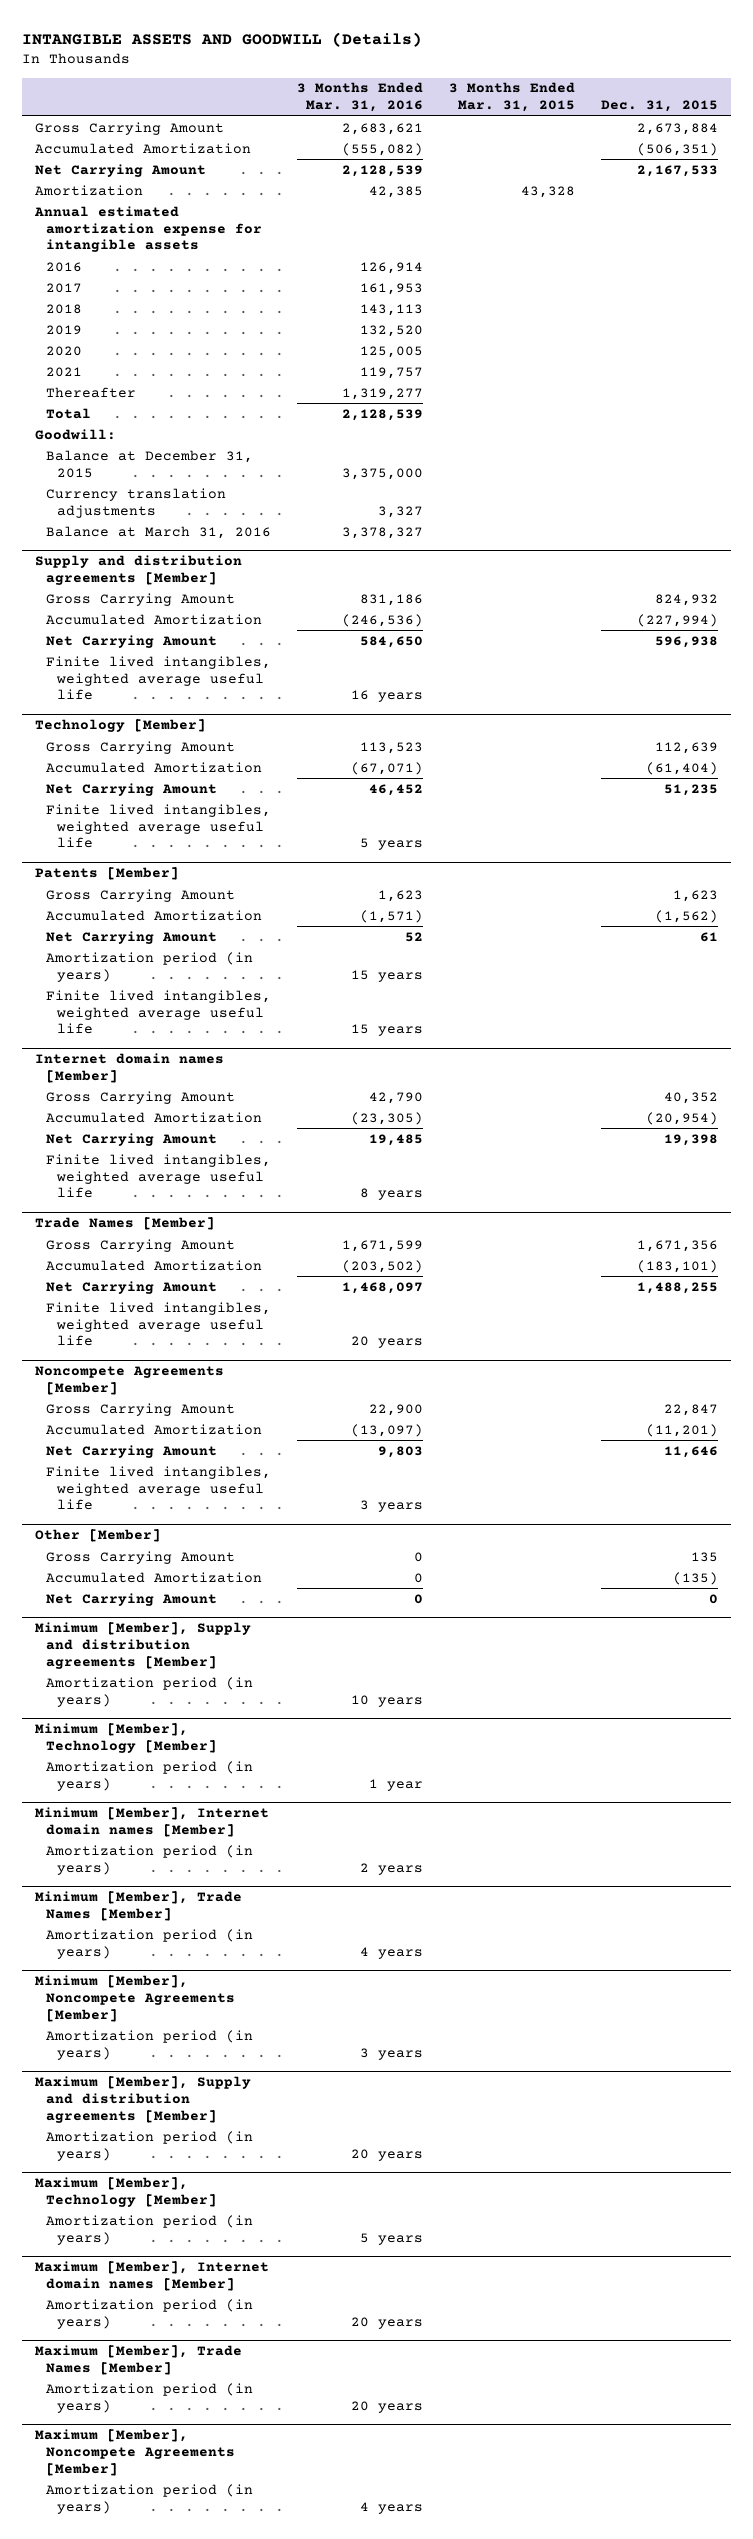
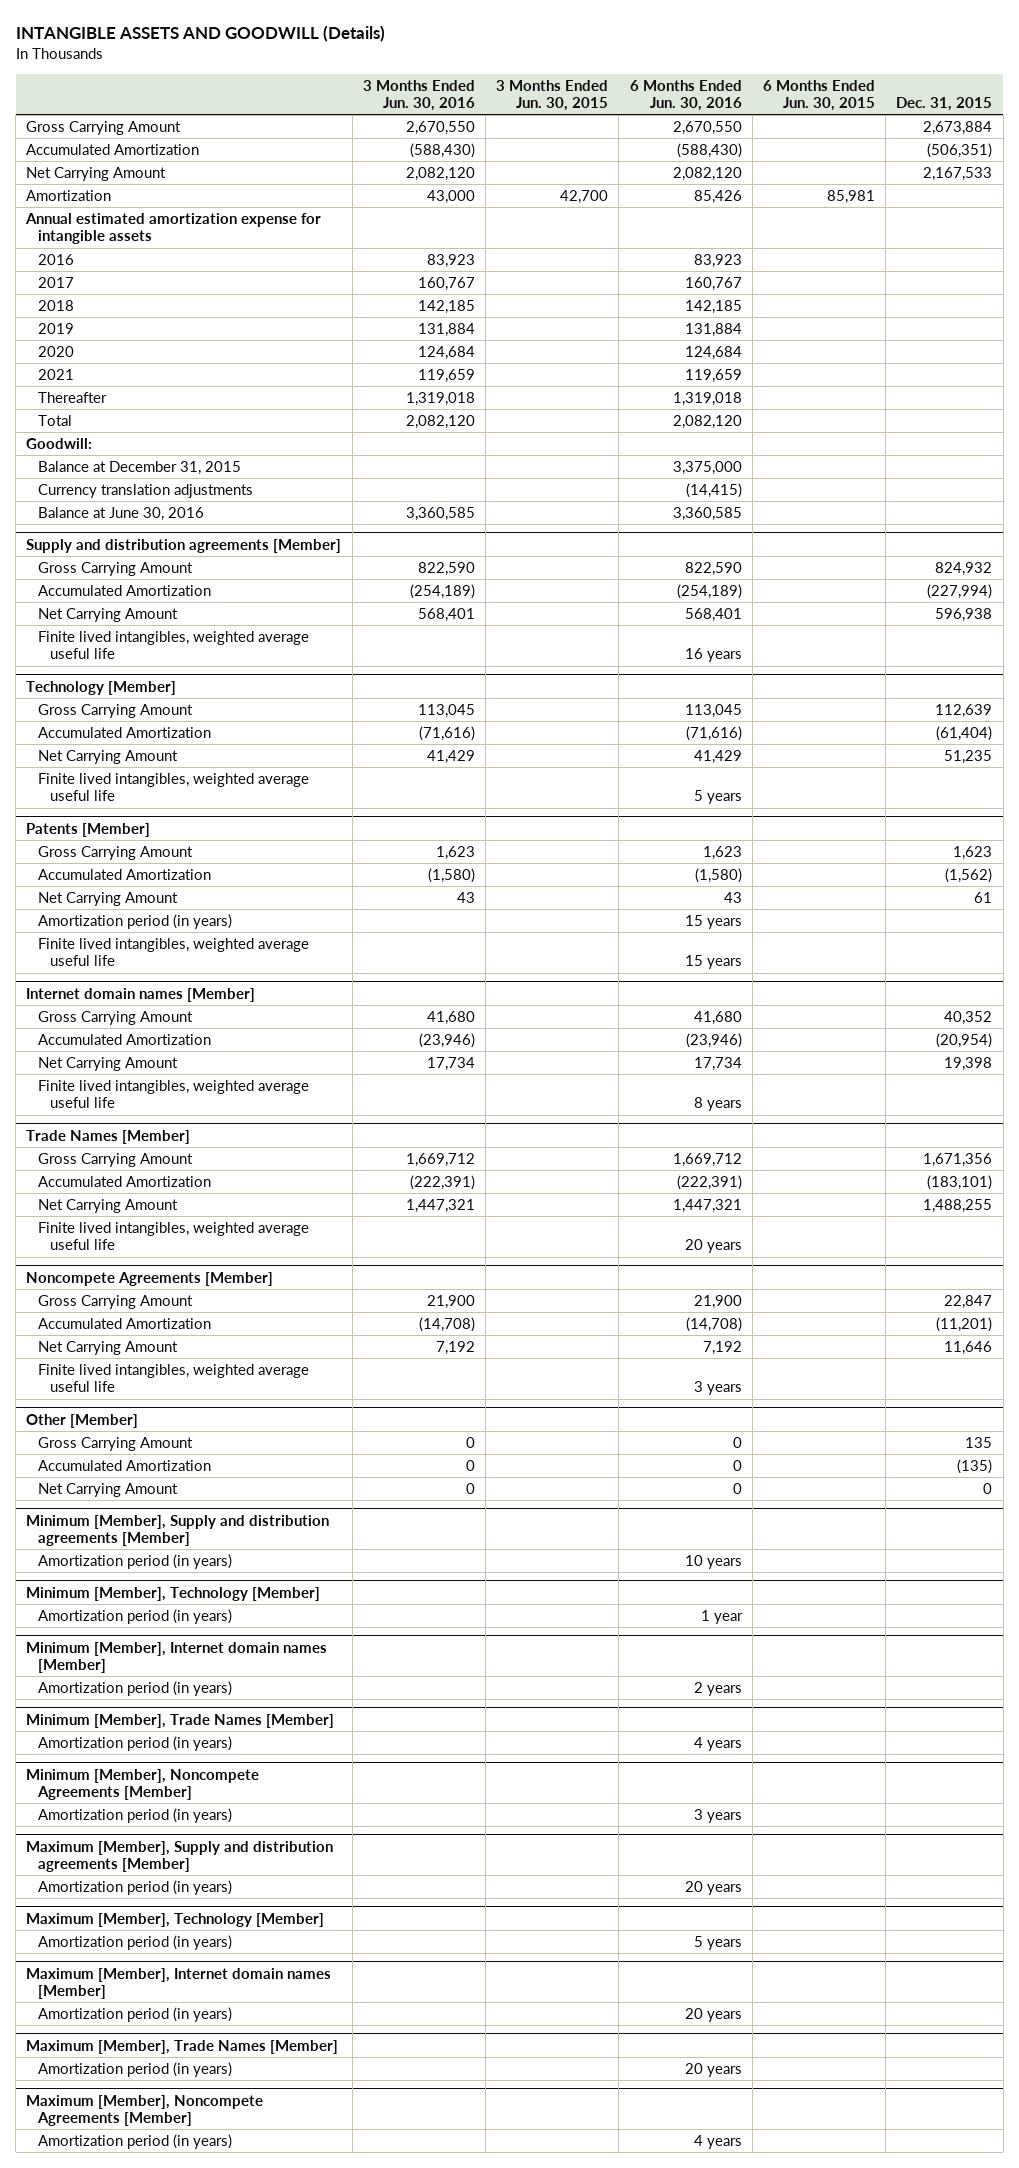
[297,82,424,113] 3 Months Ended Mar. 31, 2016 -> none
[449,82,576,113] 3 Months Ended Mar. 31, 2015 -> none
none -> [362,79,475,112] 3 Months Ended Jun. 30, 2016
none -> [496,79,609,112] 3 Months Ended Jun. 30, 2015
none -> [629,79,742,112] 6 Months Ended Jun. 30, 2016
none -> [762,79,875,112] 6 Months Ended Jun. 30, 2015
[45,525,271,539] Balance at March 31, 2016 -> [38,506,205,521] Balance at June 30, 2016

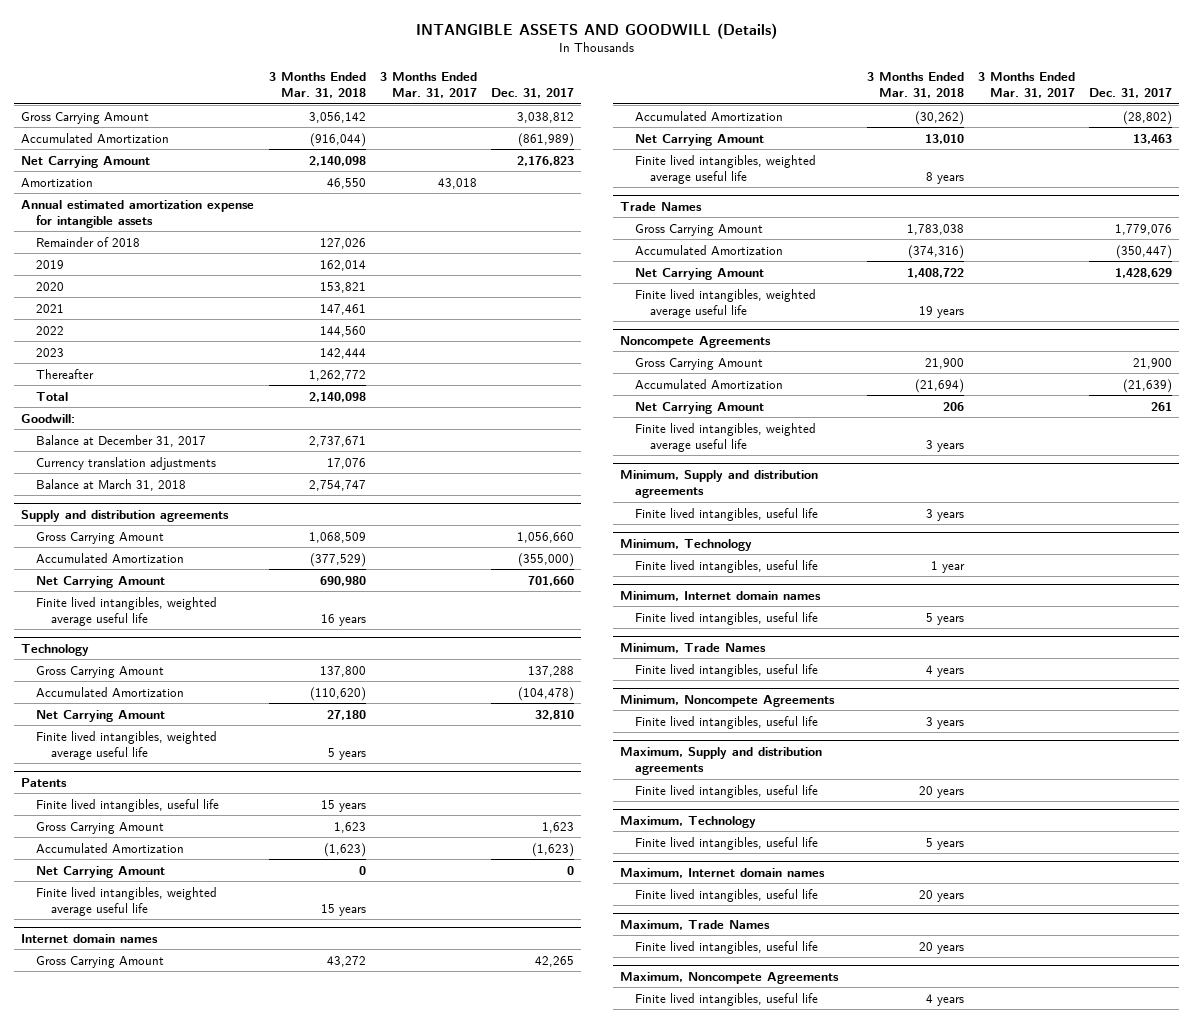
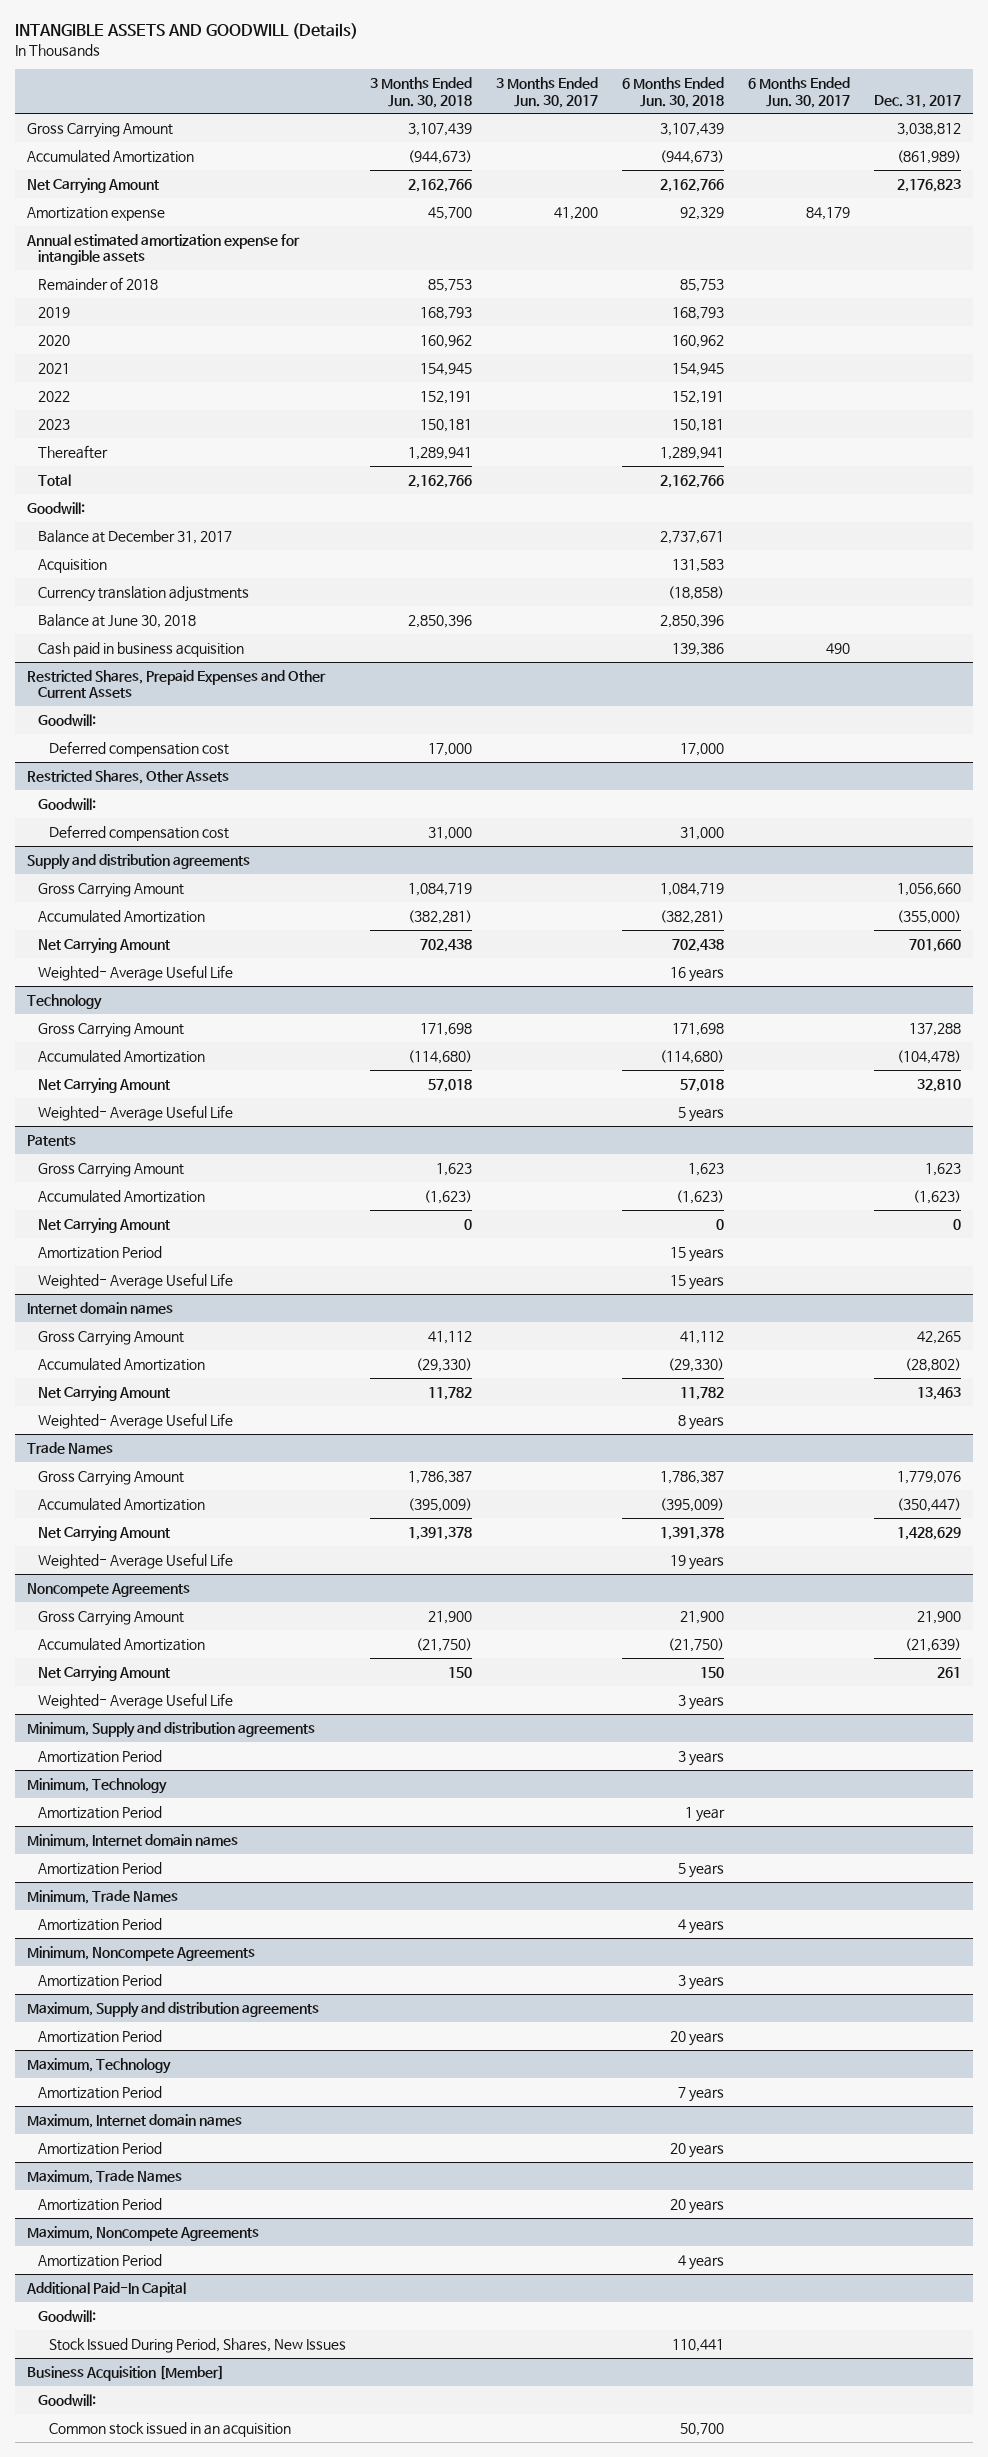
[268,72,366,99] 3 Months Ended Mar. 31, 2018 -> none
[379,72,477,99] 3 Months Ended Mar. 31, 2017 -> none
none -> [369,76,472,108] 3 Months Ended Jun. 30, 2018
none -> [495,76,598,108] 3 Months Ended Jun. 30, 2017
none -> [621,76,724,108] 6 Months Ended Jun. 30, 2018
none -> [748,76,851,108] 6 Months Ended Jun. 30, 2017
[21,177,94,187] Amortization -> [26,206,165,221] Amortization expense
none -> [37,558,107,573] Acquisition
[36,478,187,491] Balance at March 31, 2018 -> [37,613,196,628] Balance at June 30, 2018
none -> [37,641,244,657] Cash paid in business acquisition
none -> [26,669,326,699] Restricted Shares, Prepaid Expenses and Other Current Assets
none -> [37,713,96,726] Goodwill:
none -> [48,740,229,757] Deferred compensation cost
none -> [26,769,229,784] Restricted Shares, Other Assets
none -> [37,797,96,810] Goodwill:
none -> [48,824,229,841] Deferred compensation cost
[36,596,218,626] Finite lived intangibles, weighted average useful life -> [37,964,233,981] Weighted- Average Useful Life
[36,730,218,760] Finite lived intangibles, weighted average useful life -> [37,1104,233,1121] Weighted- Average Useful Life
[36,798,220,812] Finite lived intangibles, useful life -> none
none -> [37,1245,162,1259] Amortization Period
[36,886,218,916] Finite lived intangibles, weighted average useful life -> [37,1272,233,1289] Weighted- Average Useful Life
[635,154,817,184] Finite lived intangibles, weighted average useful life -> [37,1412,233,1429] Weighted- Average Useful Life
[635,288,817,318] Finite lived intangibles, weighted average useful life -> [37,1552,233,1569] Weighted- Average Useful Life
[635,422,817,452] Finite lived intangibles, weighted average useful life -> [37,1692,233,1709] Weighted- Average Useful Life
[635,507,819,521] Finite lived intangibles, useful life -> [37,1749,162,1763] Amortization Period
[635,559,819,573] Finite lived intangibles, useful life -> [37,1805,162,1819] Amortization Period
[635,611,819,625] Finite lived intangibles, useful life -> [37,1861,162,1875] Amortization Period
[635,663,819,677] Finite lived intangibles, useful life -> [37,1917,162,1931] Amortization Period
[635,715,819,729] Finite lived intangibles, useful life -> [37,1973,162,1987] Amortization Period
[635,784,819,798] Finite lived intangibles, useful life -> [37,2029,162,2043] Amortization Period
[635,836,819,850] Finite lived intangibles, useful life -> [37,2085,162,2099] Amortization Period
[635,888,819,902] Finite lived intangibles, useful life -> [37,2141,162,2155] Amortization Period
[635,940,819,954] Finite lived intangibles, useful life -> [37,2197,162,2211] Amortization Period
[635,992,819,1006] Finite lived intangibles, useful life -> [37,2253,162,2267] Amortization Period
none -> [25,2281,186,2297] Additional Paid-In Capital
none -> [37,2309,96,2322] Goodwill:
none -> [48,2337,346,2353] Stock Issued During Period, Shares, New Issues
none -> [26,2364,224,2381] Business Acquisition [Member]
none -> [37,2393,96,2406] Goodwill:
none -> [48,2421,291,2437] Common stock issued in an acquisition

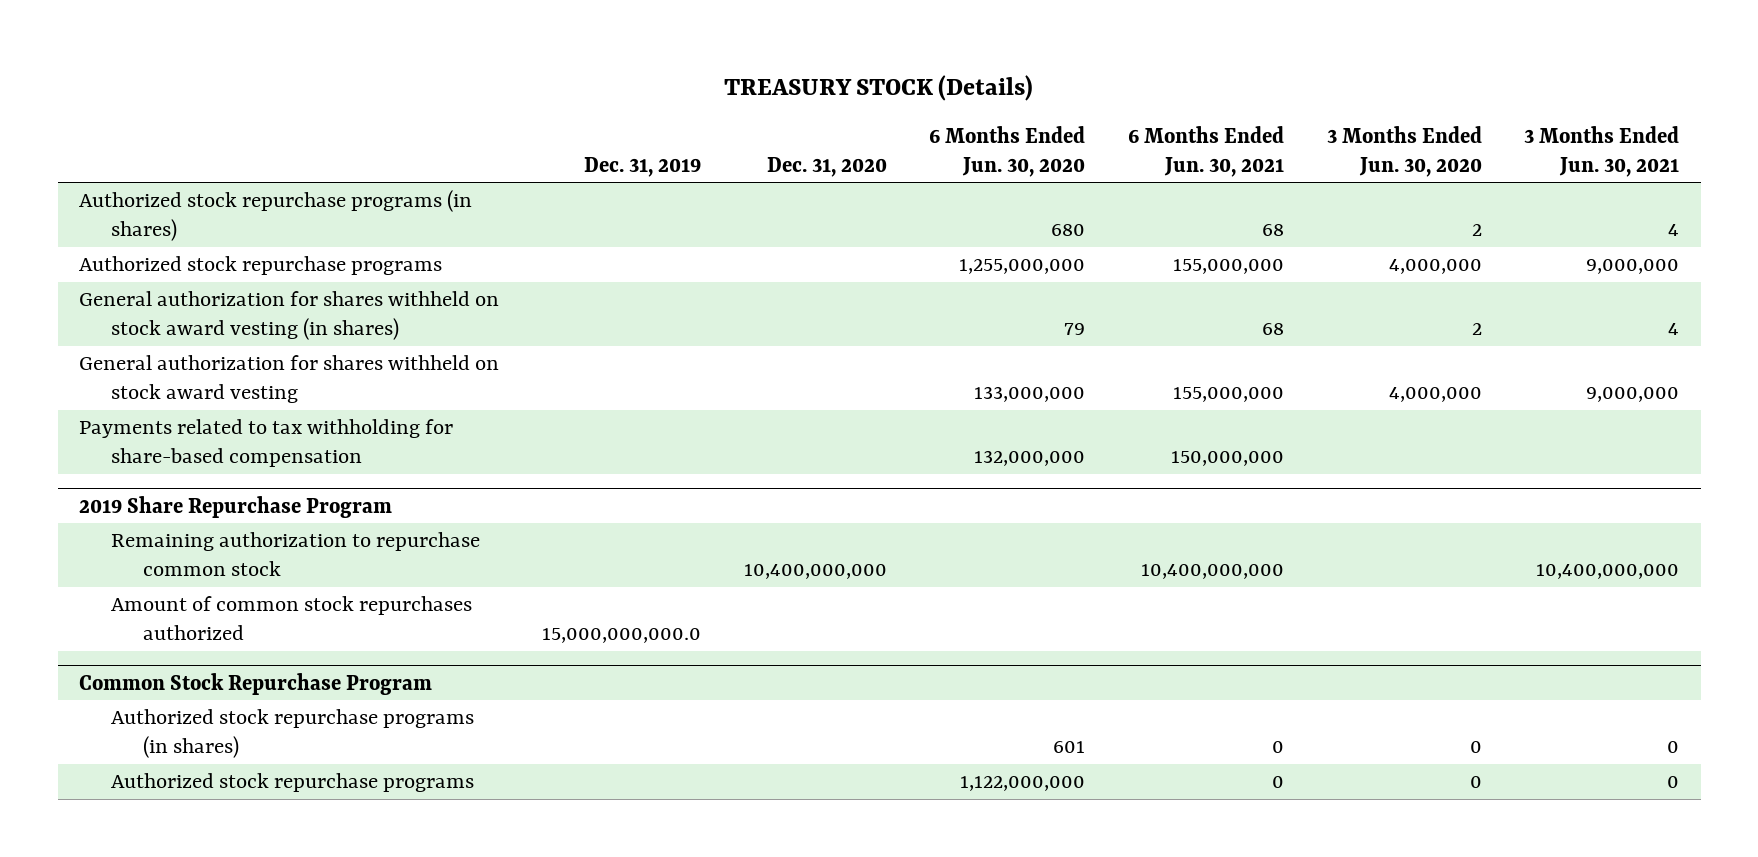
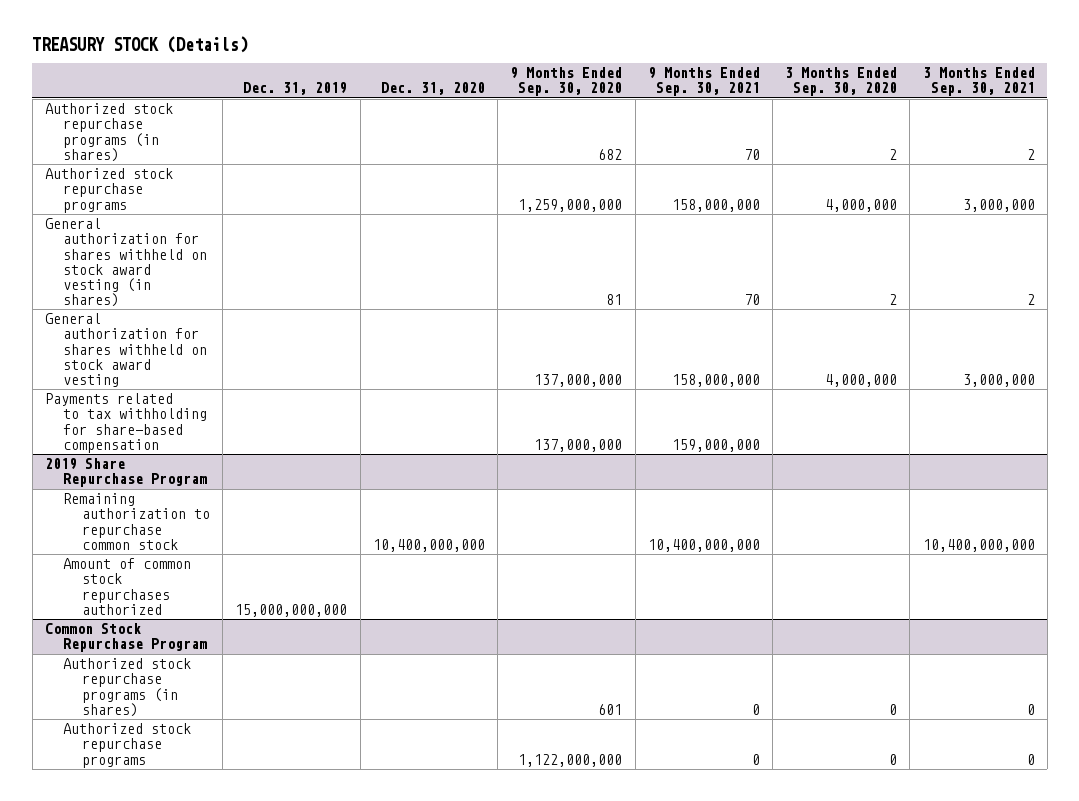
[929,125,1086,177] 6 Months Ended Jun. 30, 2020 -> none
[1127,125,1284,177] 6 Months Ended Jun. 30, 2021 -> none
[1326,125,1482,177] 3 Months Ended Jun. 30, 2020 -> none
[1524,125,1680,177] 3 Months Ended Jun. 30, 2021 -> none
none -> [510,67,623,97] 9 Months Ended Sep. 30, 2020
none -> [647,67,760,97] 9 Months Ended Sep. 30, 2021
none -> [785,67,898,97] 3 Months Ended Sep. 30, 2020
none -> [922,67,1035,97] 3 Months Ended Sep. 30, 2021
[541,628,701,644] 15,000,000,000.0 -> [235,603,348,617] 15,000,000,000

